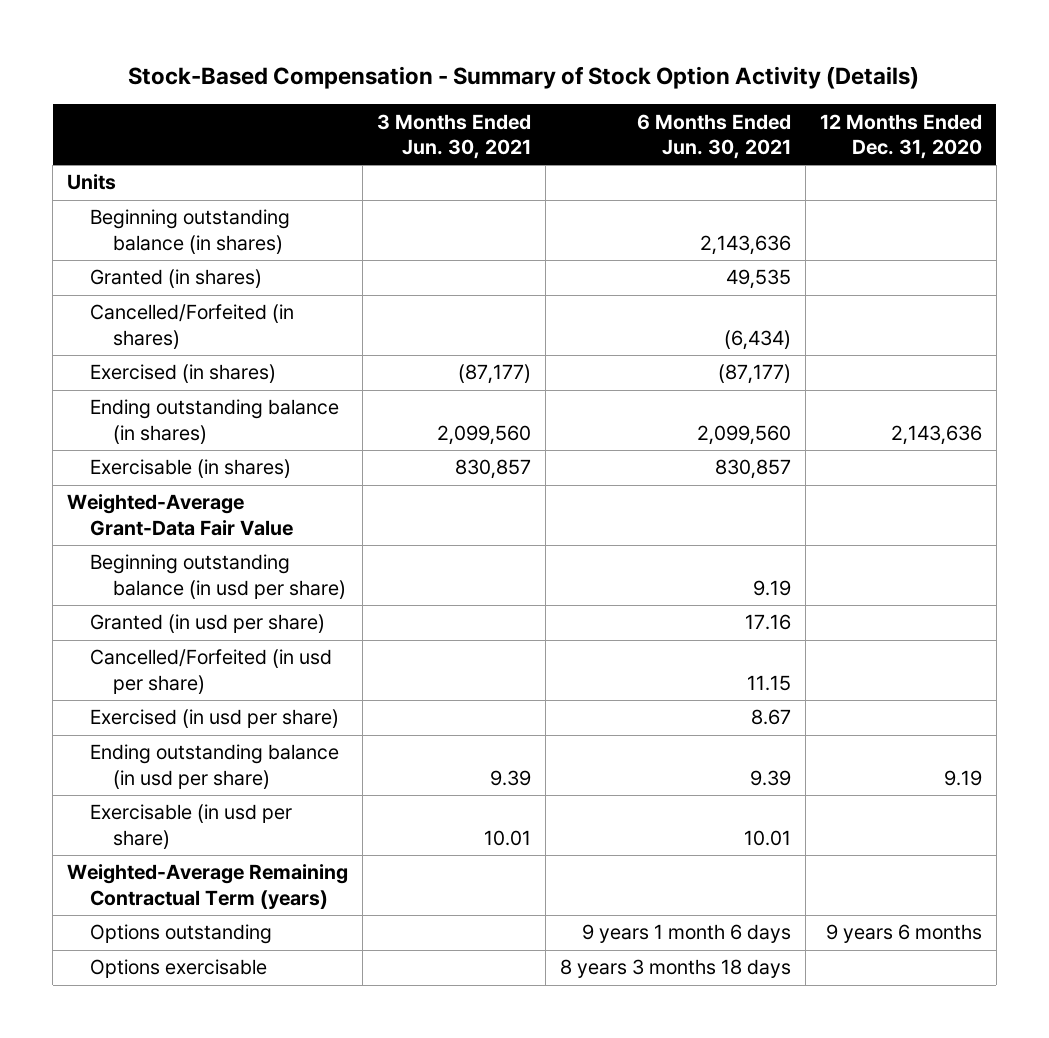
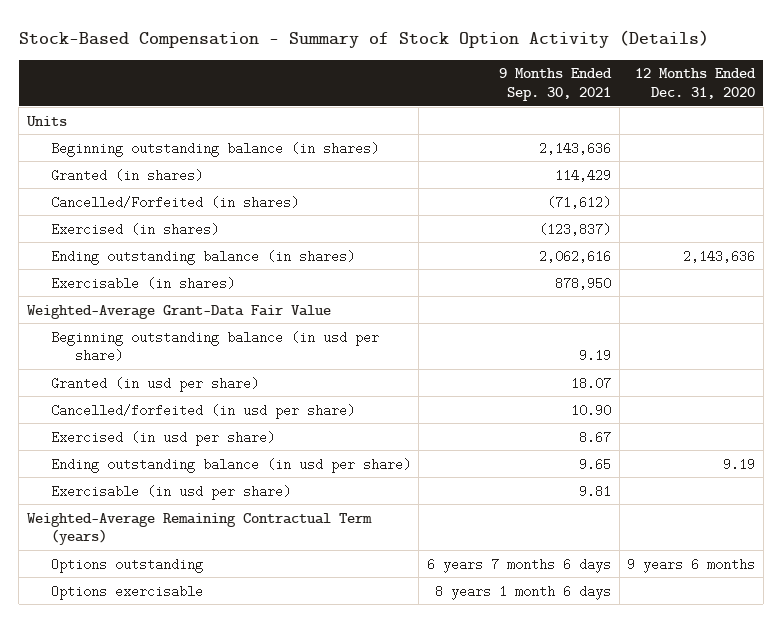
[376,113,531,160] 3 Months Ended Jun. 30, 2021 -> none
[636,113,791,160] 6 Months Ended Jun. 30, 2021 -> none
none -> [499,68,613,102] 9 Months Ended Sep. 30, 2021
[90,649,333,695] Cancelled/Forfeited (in usd per share) -> [50,403,355,419] Cancelled/forfeited (in usd per share)

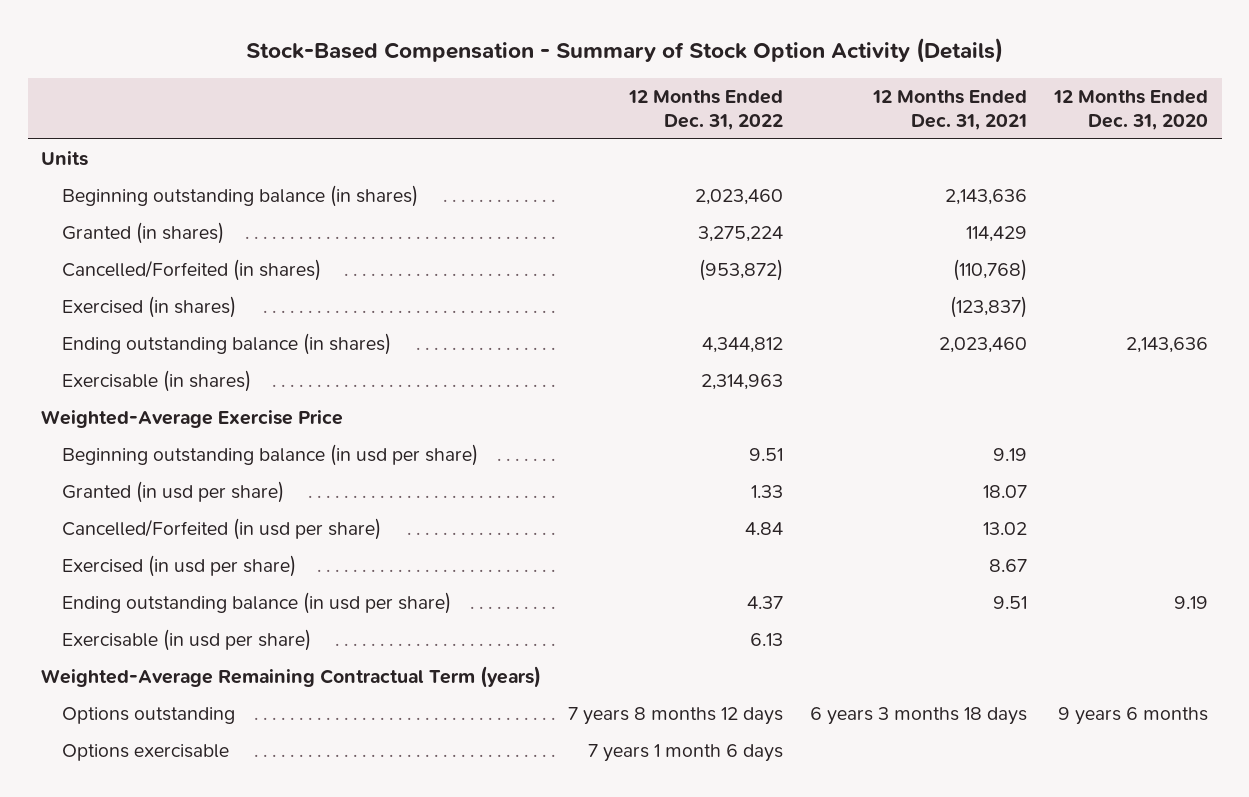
[499,68,613,102] 9 Months Ended Sep. 30, 2021 -> none
none -> [628,89,784,130] 12 Months Ended Dec. 31, 2022
none -> [872,89,1028,130] 12 Months Ended Dec. 31, 2021
[26,304,331,319] Weighted-Average Grant-Data Fair Value -> [41,410,344,429] Weighted-Average Exercise Price
[50,403,355,419] Cancelled/forfeited (in usd per share) -> [61,518,381,541] Cancelled/Forfeited (in usd per share)

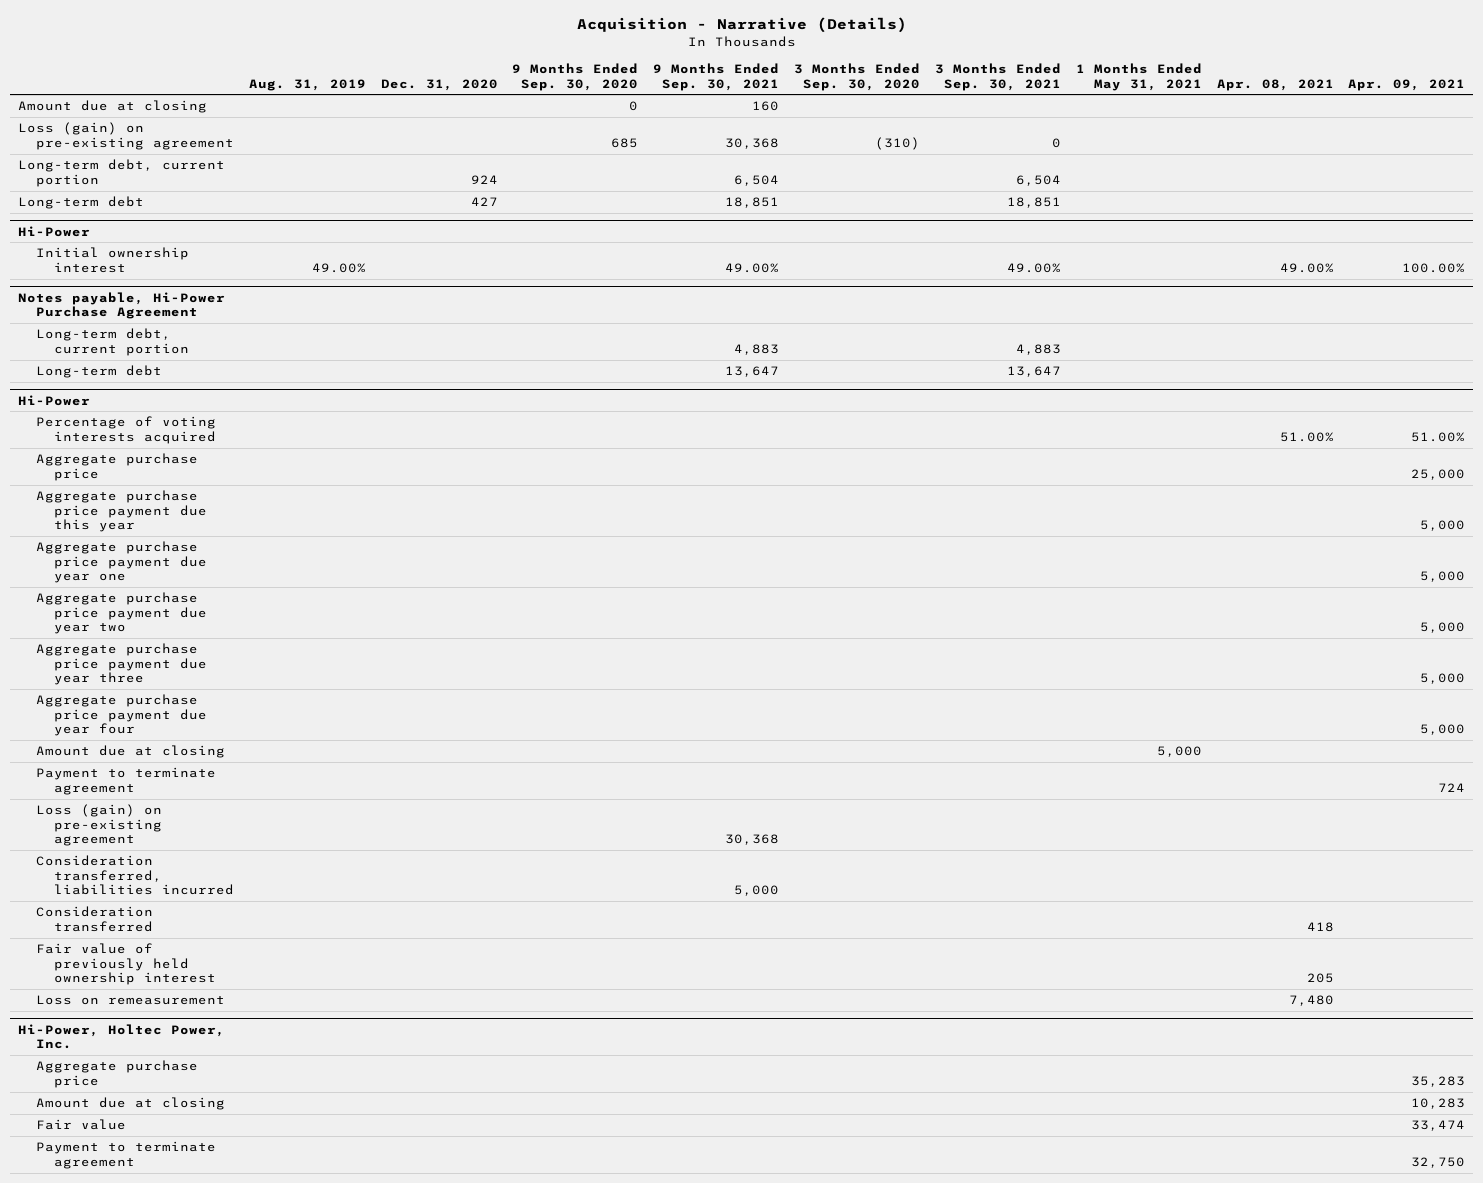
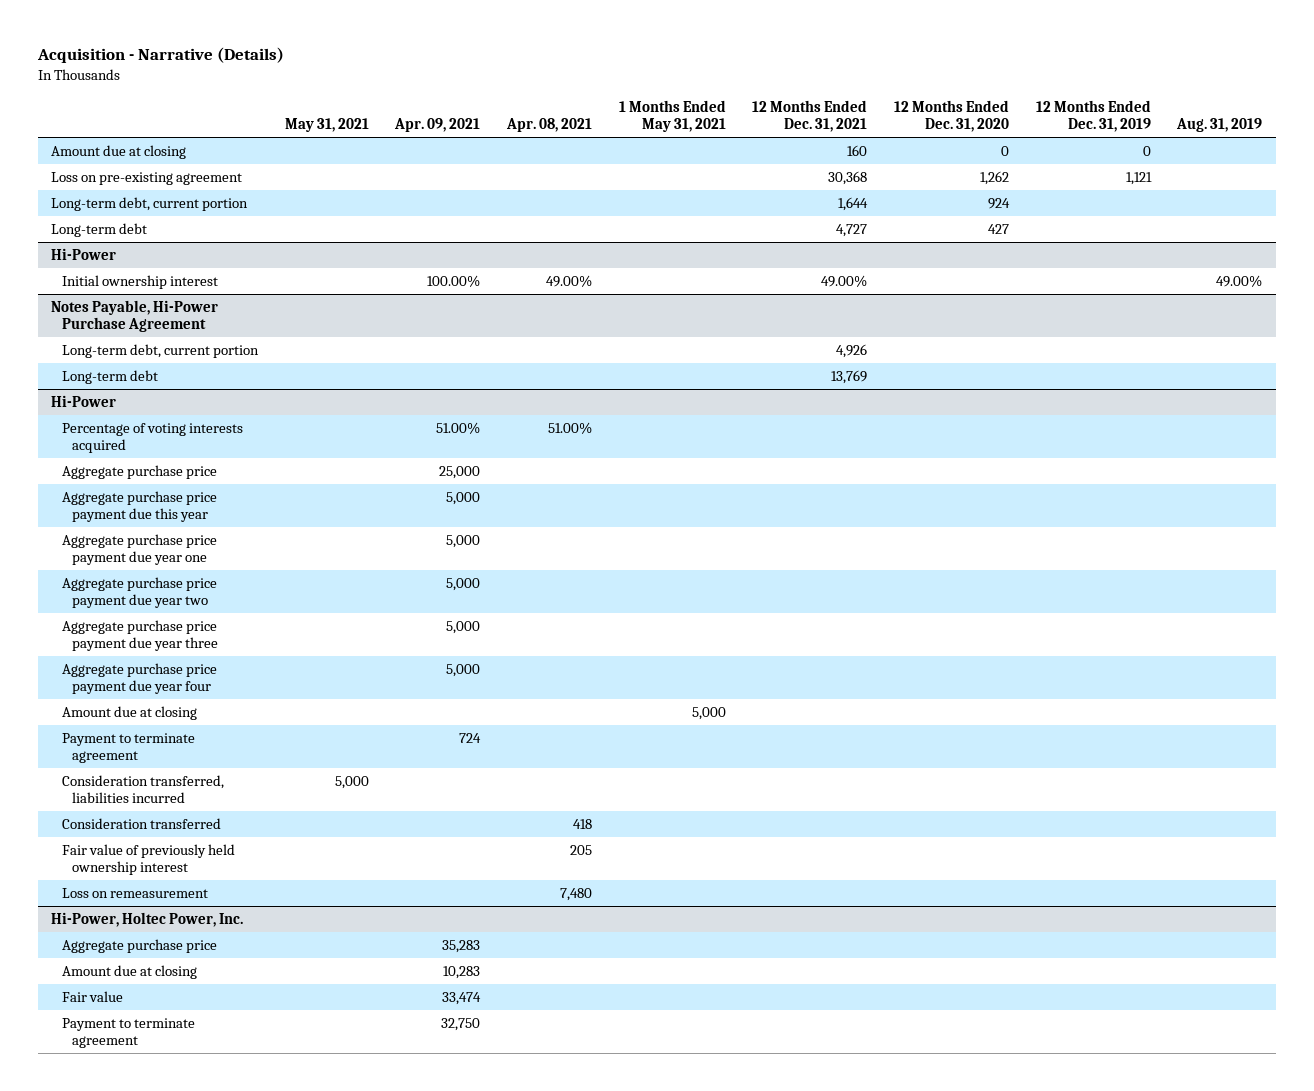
[380,78,498,91] Dec. 31, 2020 -> none
[512,63,639,91] 9 Months Ended Sep. 30, 2020 -> none
[653,63,780,91] 9 Months Ended Sep. 30, 2021 -> none
[794,63,921,91] 3 Months Ended Sep. 30, 2020 -> none
[934,63,1061,91] 3 Months Ended Sep. 30, 2021 -> none
none -> [284,118,369,133] May 31, 2021
none -> [752,100,868,133] 12 Months Ended Dec. 31, 2021
none -> [893,100,1009,133] 12 Months Ended Dec. 31, 2020
none -> [1035,100,1151,133] 12 Months Ended Dec. 31, 2019
[17,122,234,150] Loss (gain) on pre-existing agreement -> [51,172,243,186] Loss on pre-existing agreement
[17,291,225,319] Notes payable, Hi-Power Purchase Agreement -> [51,300,219,333] Notes Payable, Hi-Power Purchase Agreement
[35,804,162,847] Loss (gain) on pre-existing agreement -> none

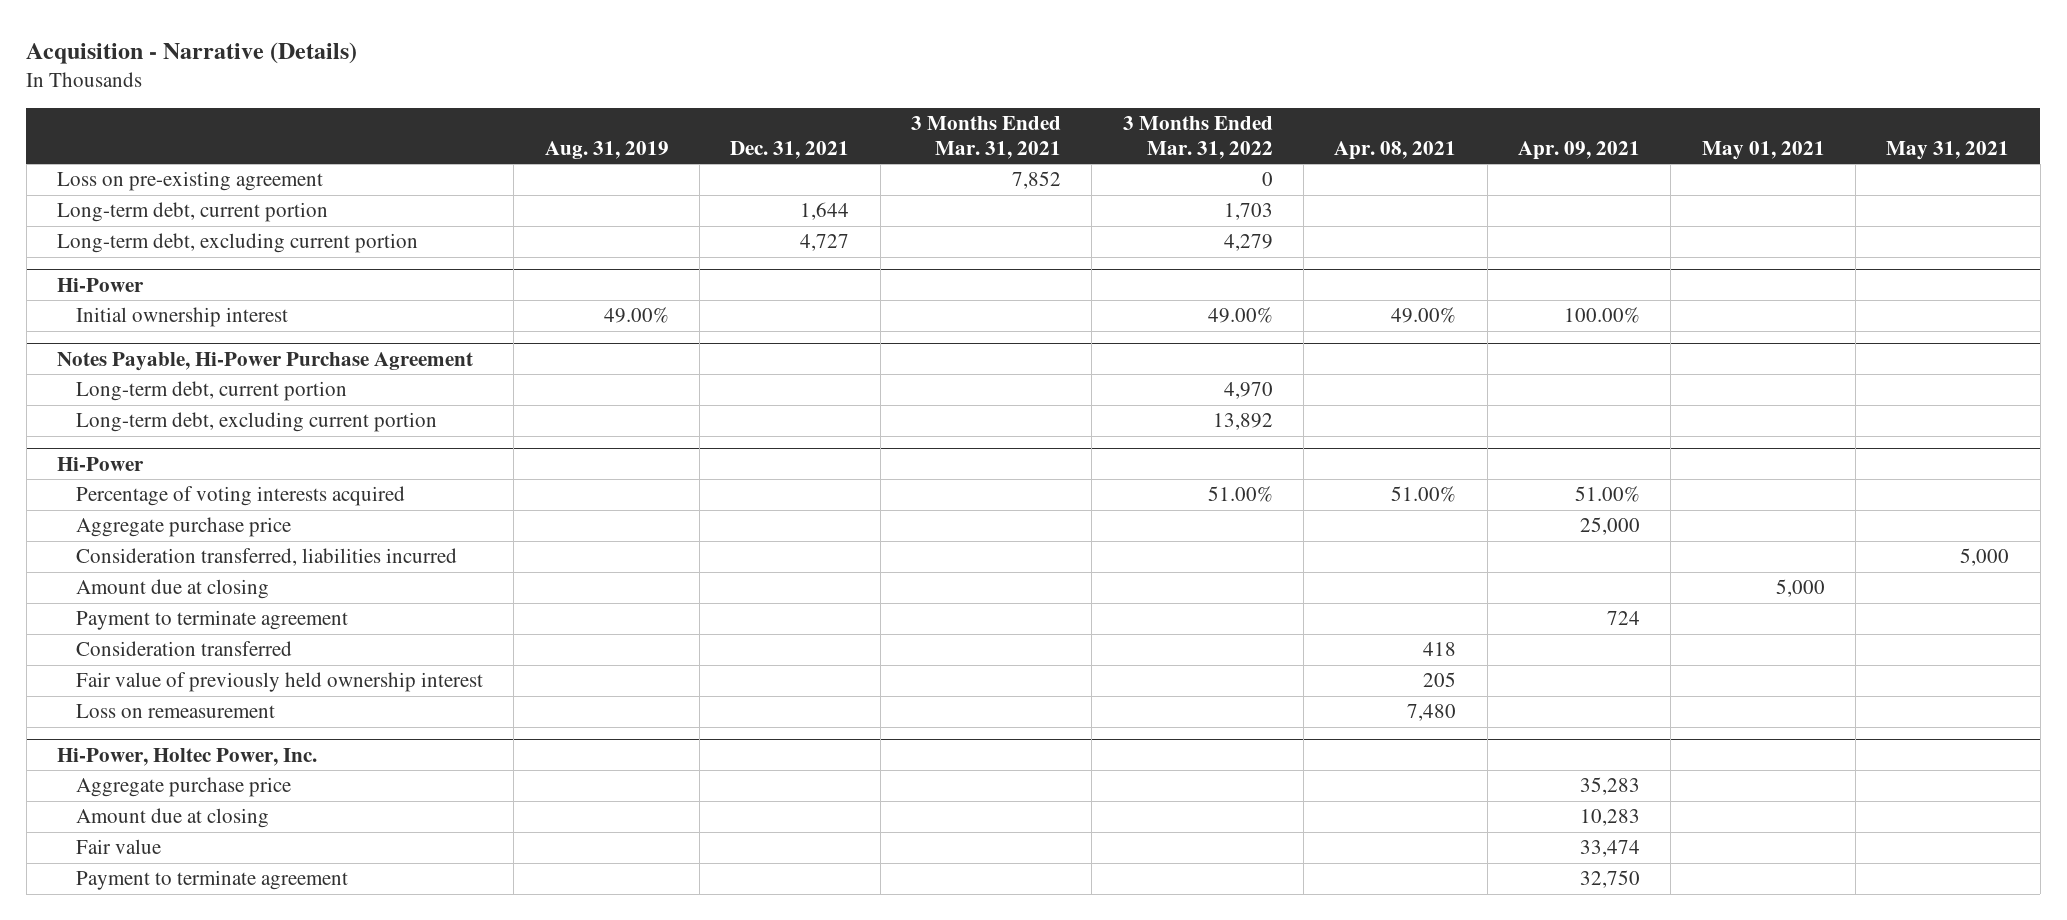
[618,100,726,133] 1 Months Ended May 31, 2021 -> none
[752,100,868,133] 12 Months Ended Dec. 31, 2021 -> none
[893,100,1009,133] 12 Months Ended Dec. 31, 2020 -> none
[1035,100,1151,133] 12 Months Ended Dec. 31, 2019 -> none
none -> [730,140,850,159] Dec. 31, 2021
none -> [910,115,1061,159] 3 Months Ended Mar. 31, 2021
none -> [1122,115,1273,159] 3 Months Ended Mar. 31, 2022
none -> [1701,140,1825,160] May 01, 2021
[51,145,187,160] Amount due at closing -> none
[51,223,148,238] Long-term debt -> [57,233,419,254] Long-term debt, excluding current portion
[61,370,158,385] Long-term debt -> [75,412,437,433] Long-term debt, excluding current portion
[61,491,217,523] Aggregate purchase price payment due this year -> none
[61,534,217,566] Aggregate purchase price payment due year one -> none
[61,577,217,609] Aggregate purchase price payment due year two -> none
[61,620,219,652] Aggregate purchase price payment due year three -> none
[61,663,217,695] Aggregate purchase price payment due year four -> none
[61,775,224,804] Consideration transferred, liabilities incurred -> [75,548,457,567] Consideration transferred, liabilities incurred

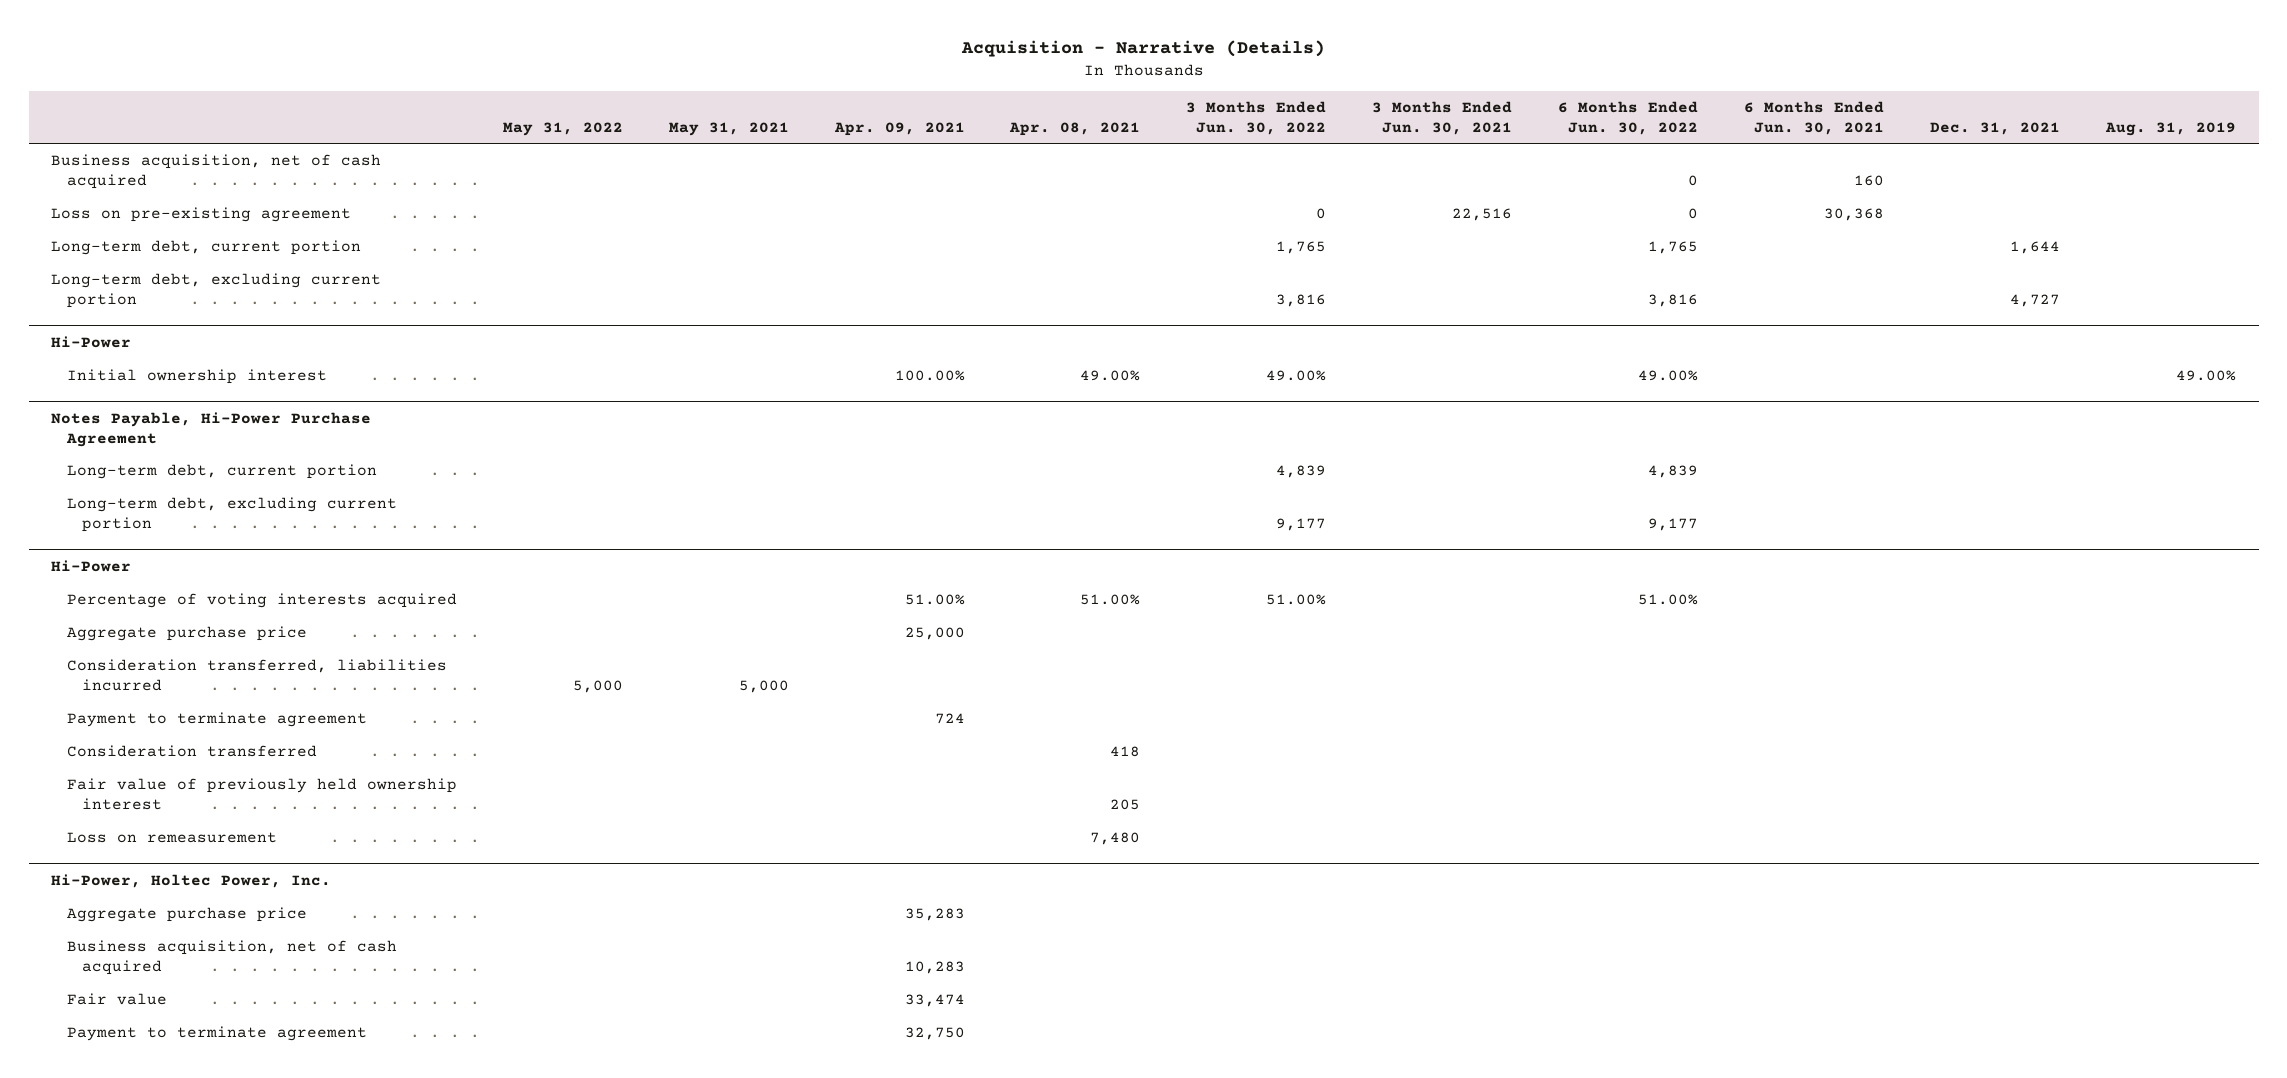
[910,115,1061,159] 3 Months Ended Mar. 31, 2021 -> none
[1122,115,1273,159] 3 Months Ended Mar. 31, 2022 -> none
[1701,140,1825,160] May 01, 2021 -> none
none -> [502,121,623,136] May 31, 2022
none -> [1186,100,1327,135] 3 Months Ended Jun. 30, 2022
none -> [1372,100,1513,135] 3 Months Ended Jun. 30, 2021
none -> [1558,100,1699,135] 6 Months Ended Jun. 30, 2022
none -> [1744,100,1885,135] 6 Months Ended Jun. 30, 2021
none -> [51,153,382,189] Business acquisition, net of cash acquired
[75,579,269,600] Amount due at closing -> none
[75,808,269,829] Amount due at closing -> [66,939,397,975] Business acquisition, net of cash acquired

